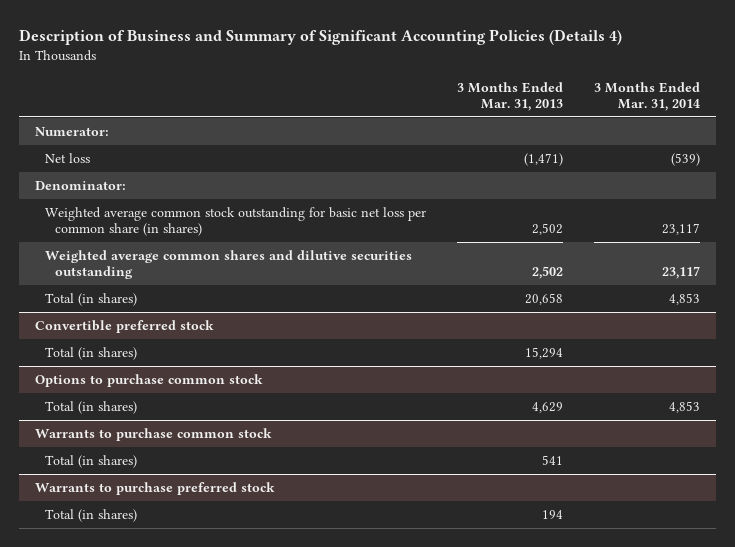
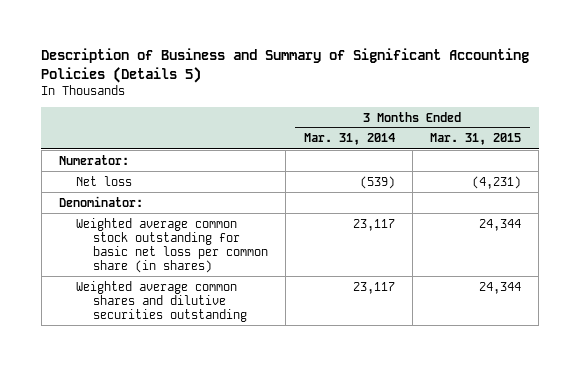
[19,29,623,46] Description of Business and Summary of Significant Accounting Policies (Details 4) -> [41,47,530,83] Description of Business and Summary of Significant Accounting Policies (Details 5)
[456,81,563,111] 3 Months Ended Mar. 31, 2013 -> none
none -> [429,133,521,146] Mar. 31, 2015
[44,293,137,307] Total (in shares) -> none
[35,320,215,334] Convertible preferred stock -> none
[44,347,137,361] Total (in shares) -> none
[35,374,264,388] Options to purchase common stock -> none
[44,401,137,415] Total (in shares) -> none
[35,428,273,442] Warrants to purchase common stock -> none
[44,455,137,469] Total (in shares) -> none
[35,482,276,496] Warrants to purchase preferred stock -> none
[44,509,137,523] Total (in shares) -> none

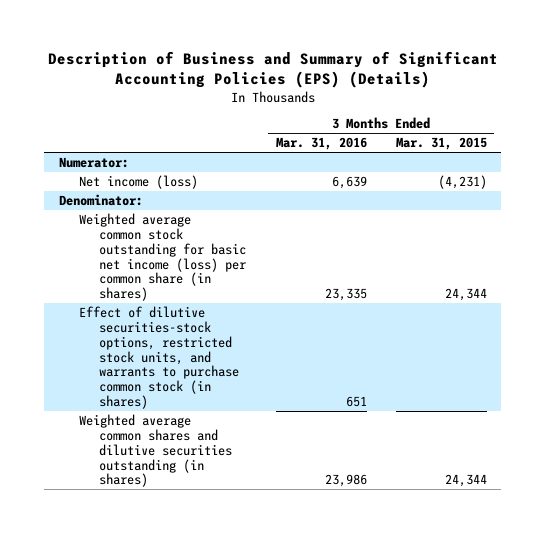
[41,47,530,83] Description of Business and Summary of Significant Accounting Policies (Details 5) -> [47,51,498,89] Description of Business and Summary of Significant Accounting Policies (EPS) (Details)
[303,133,395,146] Mar. 31, 2014 -> none
none -> [275,137,367,151] Mar. 31, 2016
[76,175,133,186] Net loss -> [79,174,199,189] Net income (loss)
[76,217,269,273] Weighted average common stock outstanding for basic net loss per common share (in shares) -> [79,212,247,302] Weighted average common stock outstanding for basic net income (loss) per common share (in shares)
none -> [79,305,240,410] Effect of dilutive securities-stock options, restricted stock units, and warrants to purchase common stock (in shares)
[76,280,248,322] Weighted average common shares and dilutive securities outstanding -> [79,413,233,488] Weighted average common shares and dilutive securities outstanding (in shares)

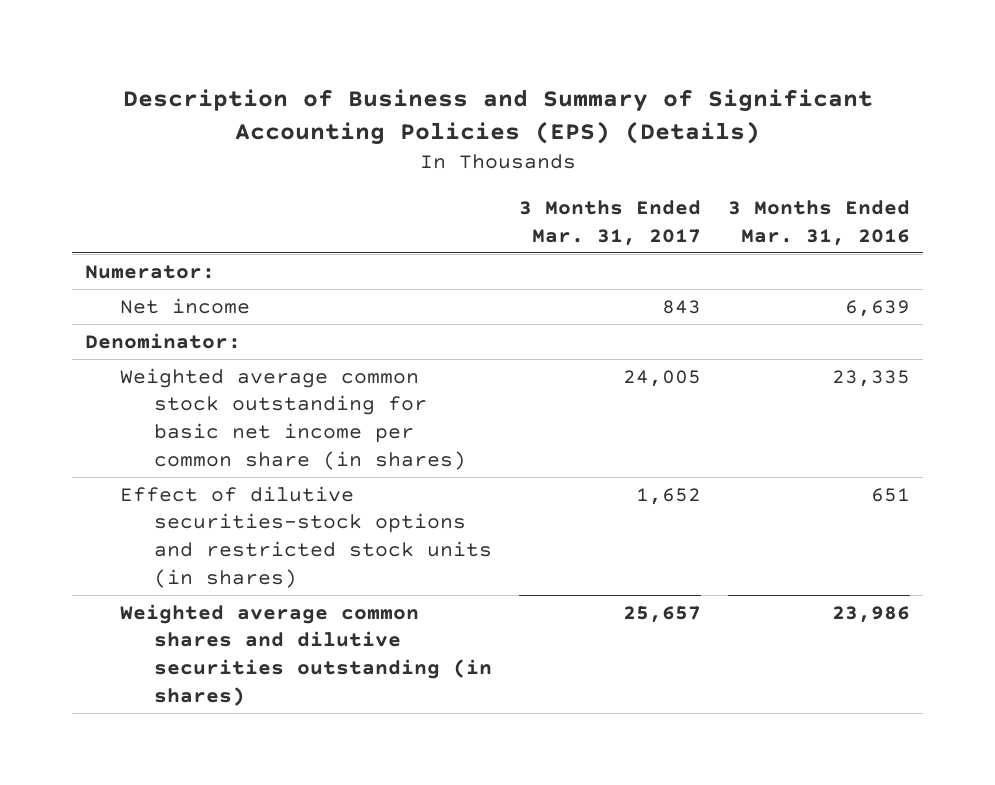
[395,137,487,151] Mar. 31, 2015 -> none
none -> [518,199,701,246] 3 Months Ended Mar. 31, 2017
[79,174,199,189] Net income (loss) -> [119,297,250,314] Net income
[79,212,247,302] Weighted average common stock outstanding for basic net income (loss) per common share (in shares) -> [119,367,467,470] Weighted average common stock outstanding for basic net income per common share (in shares)
[79,305,240,410] Effect of dilutive securities-stock options, restricted stock units, and warrants to purchase common stock (in shares) -> [119,485,493,588] Effect of dilutive securities-stock options and restricted stock units (in shares)

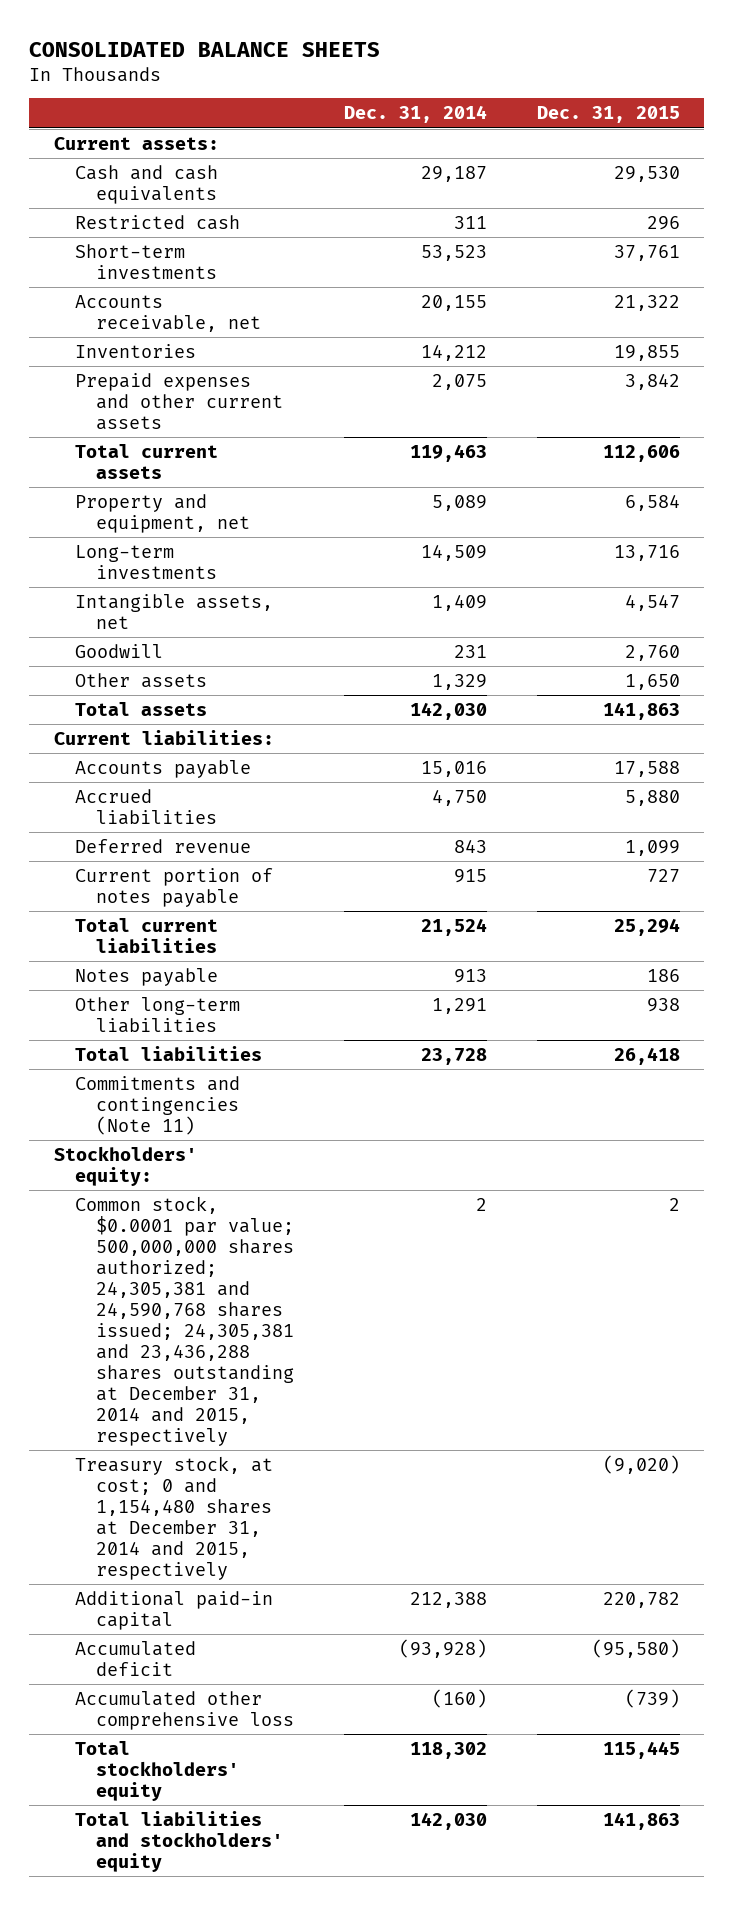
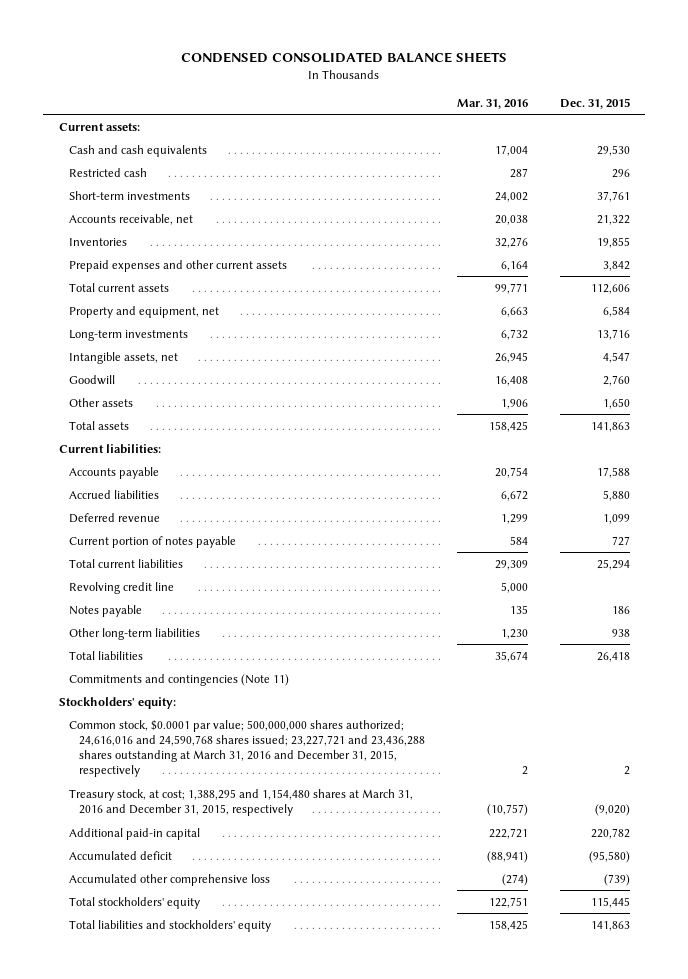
[28,41,380,57] CONSOLIDATED BALANCE SHEETS -> [181,52,508,64] CONDENSED CONSOLIDATED BALANCE SHEETS
[343,105,487,124] Dec. 31, 2014 -> none
none -> [456,98,528,109] Mar. 31, 2016
none -> [68,581,174,594] Revolving credit line
[74,1195,295,1446] Common stock, $0.0001 par value; 500,000,000 shares authorized; 24,305,381 and 24,590,768 shares issued; 24,305,381 and 23,436,288 shares outstanding at December 31, 2014 and 2015, respectively -> [68,719,425,778] Common stock, $0.0001 par value; 500,000,000 shares authorized; 24,616,016 and 24,590,768 shares issued; 23,227,721 and 23,436,288 shares outstanding at March 31, 2016 and December 31, 2015, respectively
[74,1455,273,1580] Treasury stock, at cost; 0 and 1,154,480 shares at December 31, 2014 and 2015, respectively -> [68,788,413,816] Treasury stock, at cost; 1,388,295 and 1,154,480 shares at March 31, 2016 and December 31, 2015, respectively

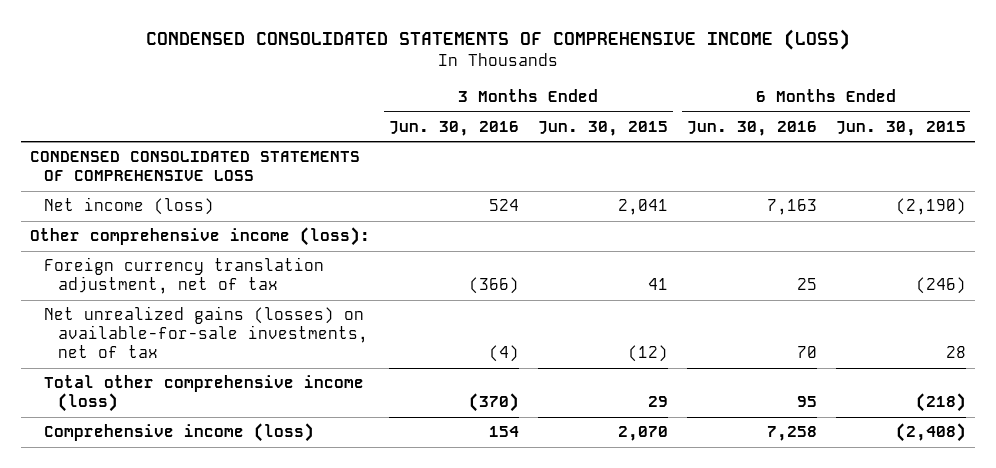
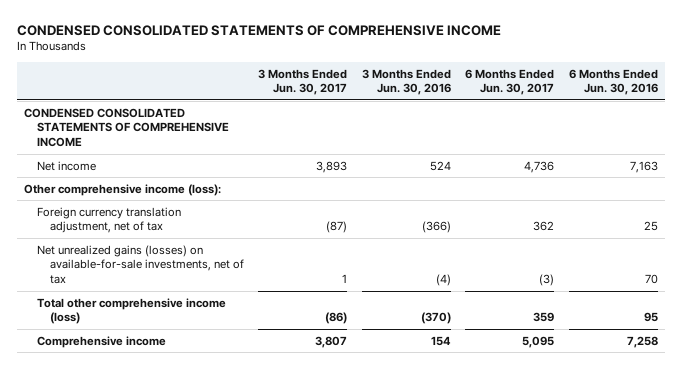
[145,29,850,51] CONDENSED CONSOLIDATED STATEMENTS OF COMPREHENSIVE INCOME (LOSS) -> [16,24,501,36] CONDENSED CONSOLIDATED STATEMENTS OF COMPREHENSIVE INCOME
[537,121,668,137] Jun. 30, 2015 -> none
[835,121,966,137] Jun. 30, 2015 -> none
none -> [258,68,348,96] 3 Months Ended Jun. 30, 2017
none -> [465,68,555,96] 6 Months Ended Jun. 30, 2017
[30,151,361,182] CONDENSED CONSOLIDATED STATEMENTS OF COMPREHENSIVE LOSS -> [23,107,229,148] CONDENSED CONSOLIDATED STATEMENTS OF COMPREHENSIVE INCOME
[44,197,215,216] Net income (loss) -> [36,160,96,171] Net income
[44,423,315,443] Comprehensive income (loss) -> [36,335,166,348] Comprehensive income

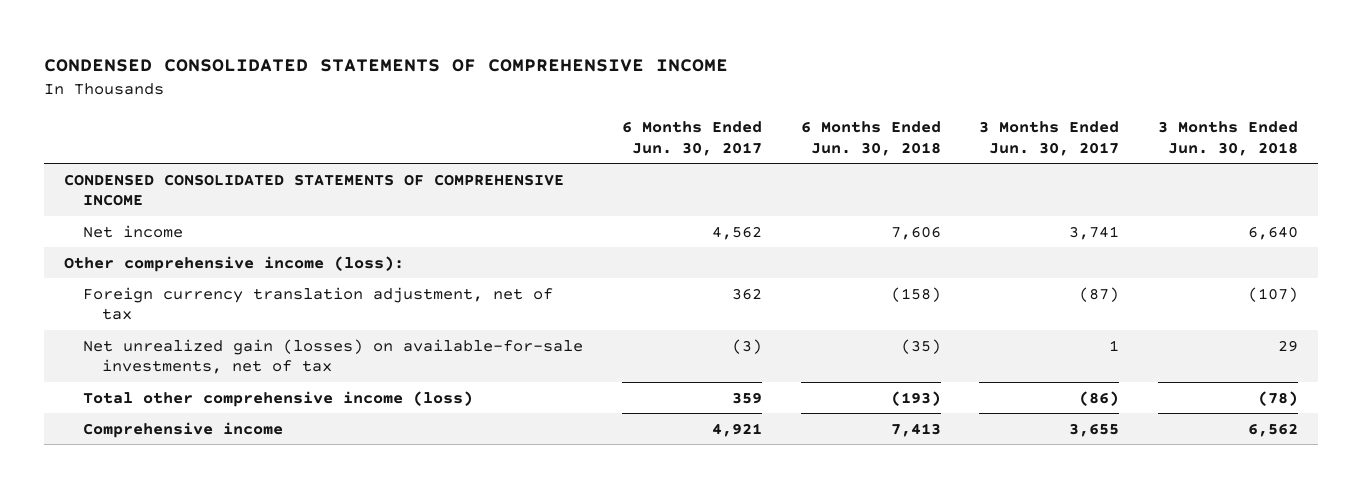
[361,68,451,96] 3 Months Ended Jun. 30, 2016 -> none
[568,68,658,96] 6 Months Ended Jun. 30, 2016 -> none
none -> [800,121,941,156] 6 Months Ended Jun. 30, 2018
none -> [1158,121,1299,156] 3 Months Ended Jun. 30, 2018
[316,160,348,173] 3,893 -> [1069,225,1120,240] 3,741
[524,160,555,173] 4,736 -> [711,225,762,240] 4,562
[36,244,244,285] Net unrealized gains (losses) on available-for-sale investments, net of tax -> [83,338,584,375] Net unrealized gain (losses) on available-for-sale investments, net of tax
[315,335,348,348] 3,807 -> [1069,422,1120,437] 3,655
[522,335,555,348] 5,095 -> [711,422,762,437] 4,921

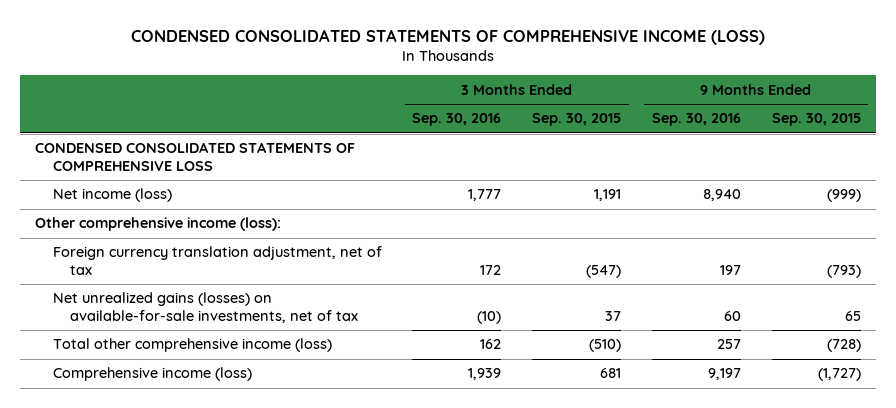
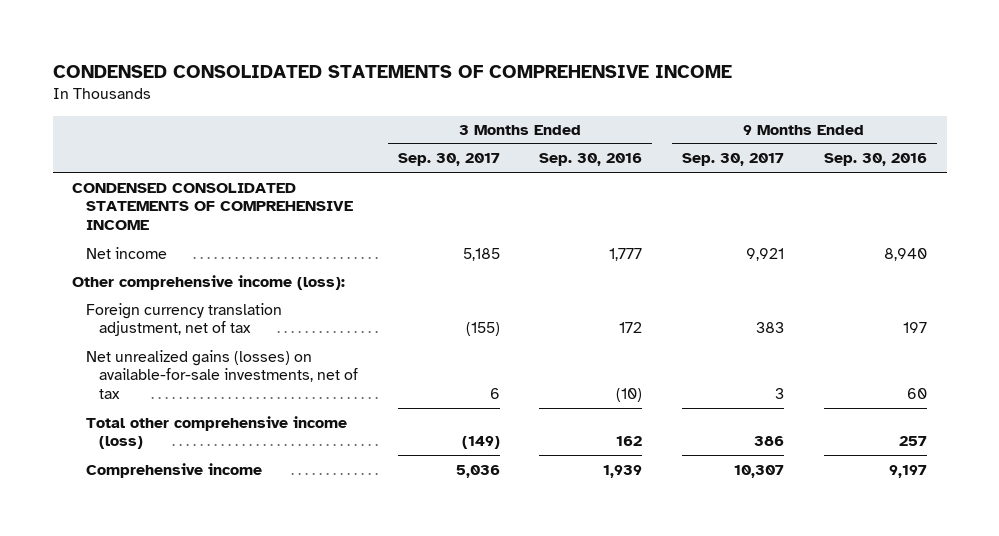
[130,28,765,45] CONDENSED CONSOLIDATED STATEMENTS OF COMPREHENSIVE INCOME (LOSS) -> [52,64,732,78] CONDENSED CONSOLIDATED STATEMENTS OF COMPREHENSIVE INCOME
[532,113,622,127] Sep. 30, 2015 -> none
[771,113,861,127] Sep. 30, 2015 -> none
none -> [397,153,500,167] Sep. 30, 2017
none -> [681,153,784,167] Sep. 30, 2017
[35,142,356,171] CONDENSED CONSOLIDATED STATEMENTS OF COMPREHENSIVE LOSS -> [72,182,353,231] CONDENSED CONSOLIDATED STATEMENTS OF COMPREHENSIVE INCOME
[52,188,172,203] Net income (loss) -> [85,246,167,259] Net income
[52,367,252,382] Comprehensive income (loss) -> [85,462,262,478] Comprehensive income

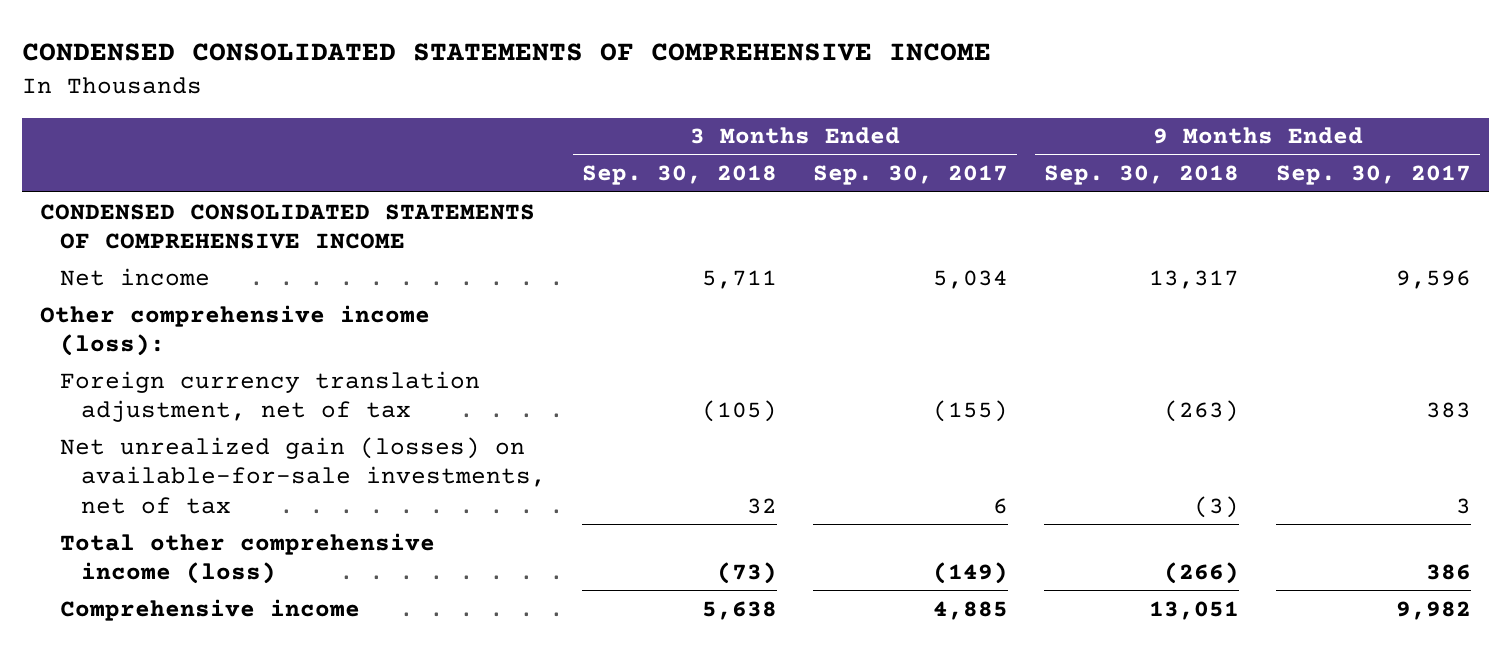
[539,153,643,167] Sep. 30, 2016 -> none
[823,153,927,167] Sep. 30, 2016 -> none
none -> [581,165,777,186] Sep. 30, 2018
none -> [1044,165,1240,186] Sep. 30, 2018
[462,247,500,261] 5,185 -> [933,269,1009,289] 5,034
[745,247,784,261] 9,921 -> [1395,269,1471,289] 9,596
[85,349,358,400] Net unrealized gains (losses) on available-for-sale investments, net of tax -> [60,436,546,514] Net unrealized gain (losses) on available-for-sale investments, net of tax
[455,464,500,478] 5,036 -> [933,600,1009,620] 4,885
[733,464,784,478] 10,307 -> [1395,600,1471,620] 9,982

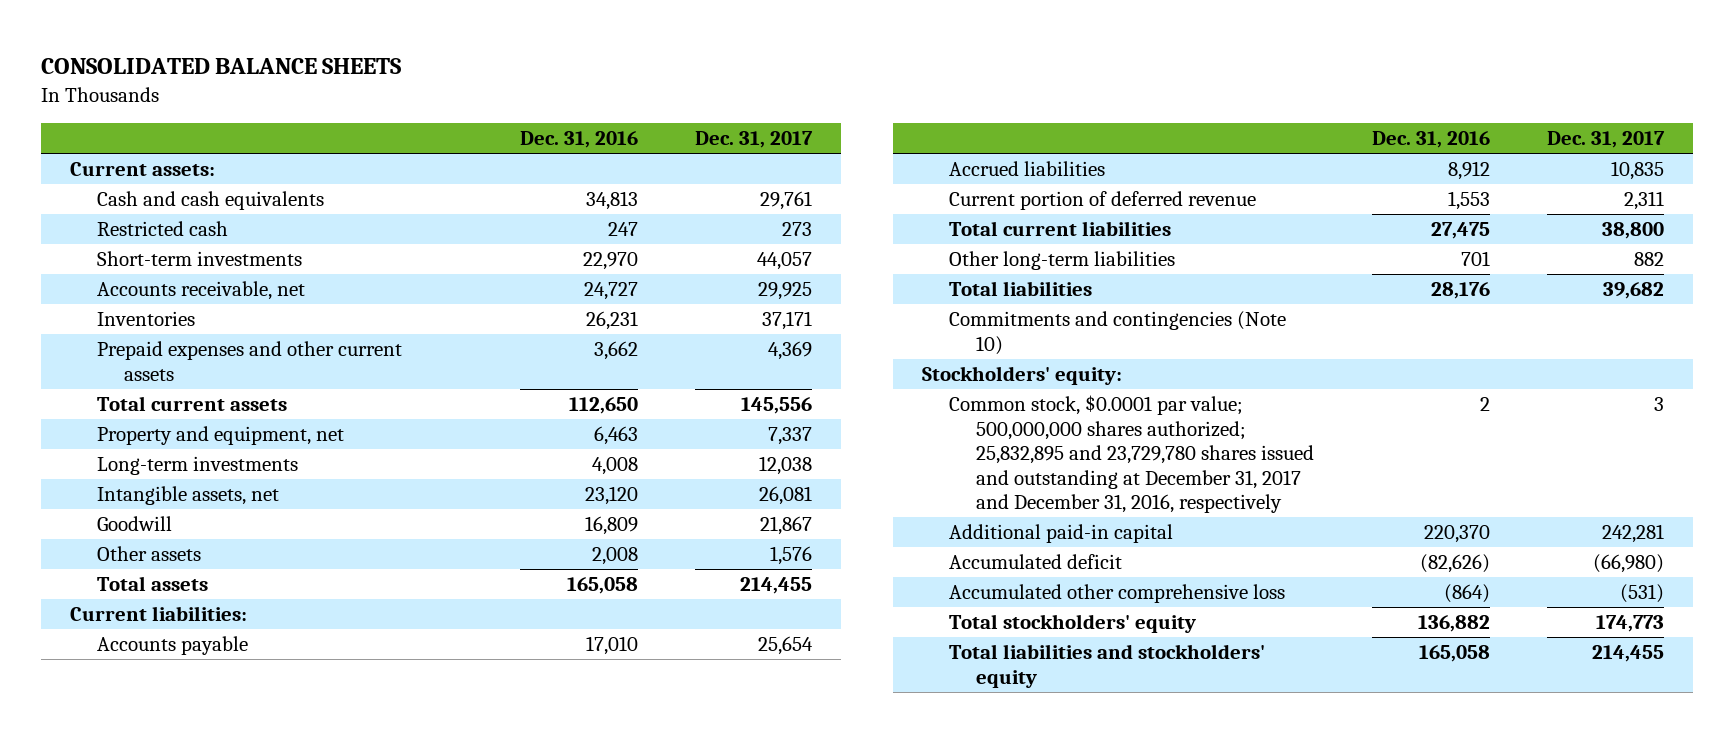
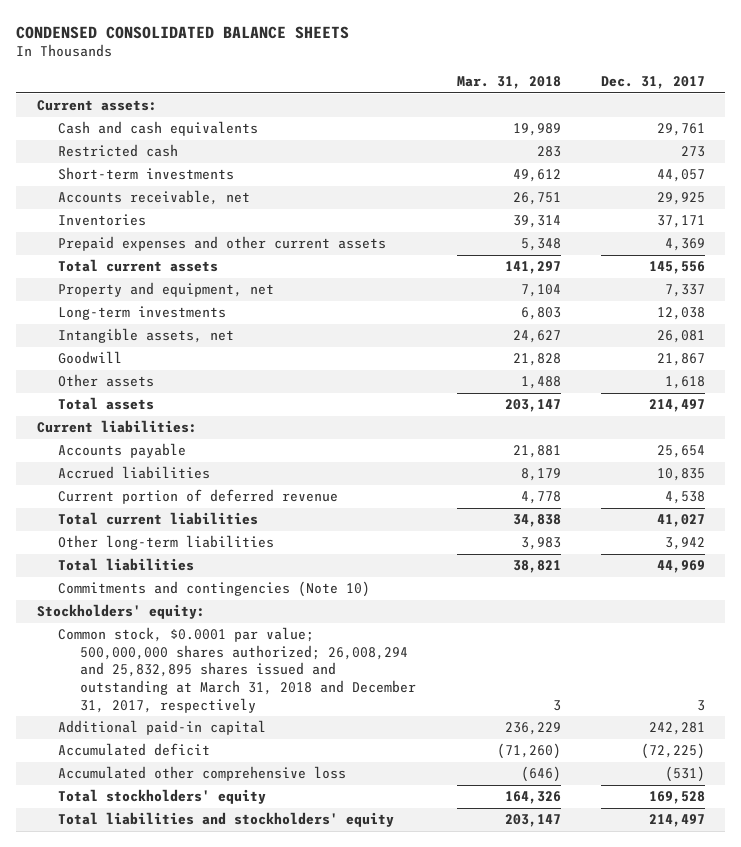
[41,57,402,74] CONSOLIDATED BALANCE SHEETS -> [16,25,350,39] CONDENSED CONSOLIDATED BALANCE SHEETS
[519,131,638,149] Dec. 31, 2016 -> none
none -> [456,76,561,90] Mar. 31, 2018
[770,546,813,566] 1,576 -> [664,376,705,390] 1,618
[740,577,813,595] 214,455 -> [648,399,705,413] 214,497
[1623,191,1664,211] 2,311 -> [664,491,705,505] 4,538
[1601,222,1664,240] 38,800 -> [656,514,705,528] 41,027
[1633,252,1664,267] 882 -> [664,537,705,551] 3,942
[1602,282,1664,300] 39,682 -> [656,560,705,574] 44,969
[949,395,1315,514] Common stock, $0.0001 par value; 500,000,000 shares authorized; 25,832,895 and 23,729,780 shares issued and outstanding at December 31, 2017 and December 31, 2016, respectively -> [58,627,417,713] Common stock, $0.0001 par value; 500,000,000 shares authorized; 26,008,294 and 25,832,895 shares issued and outstanding at March 31, 2018 and December 31, 2017, respectively
[1592,554,1664,574] (66,980) -> [640,743,705,760] (72,225)
[1595,615,1664,633] 174,773 -> [648,791,705,805] 169,528
[1591,645,1664,663] 214,455 -> [648,814,705,828] 214,497

